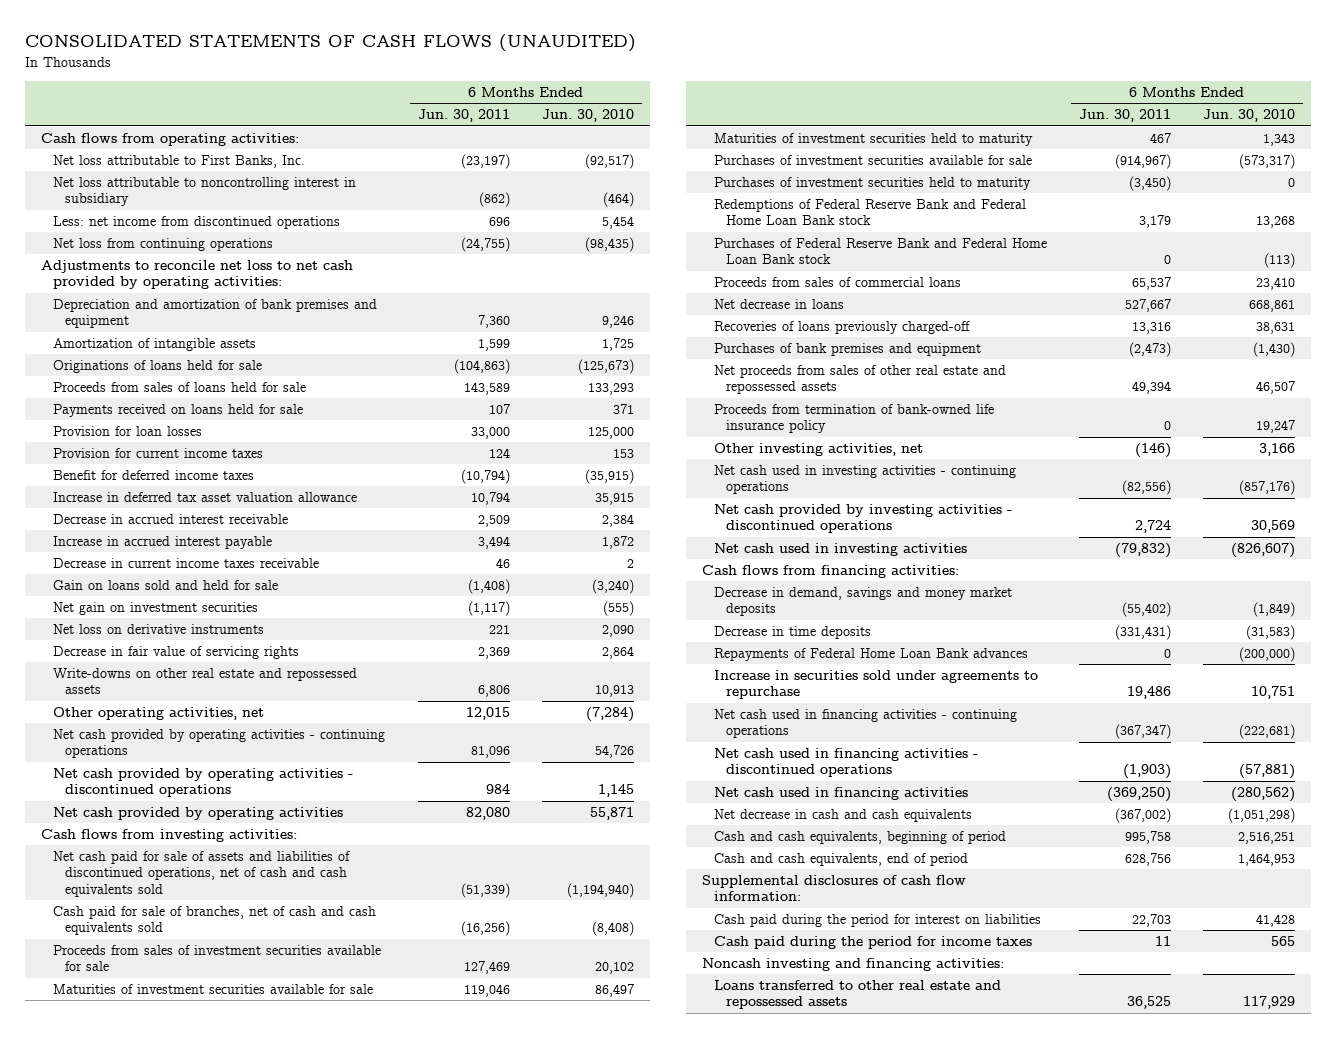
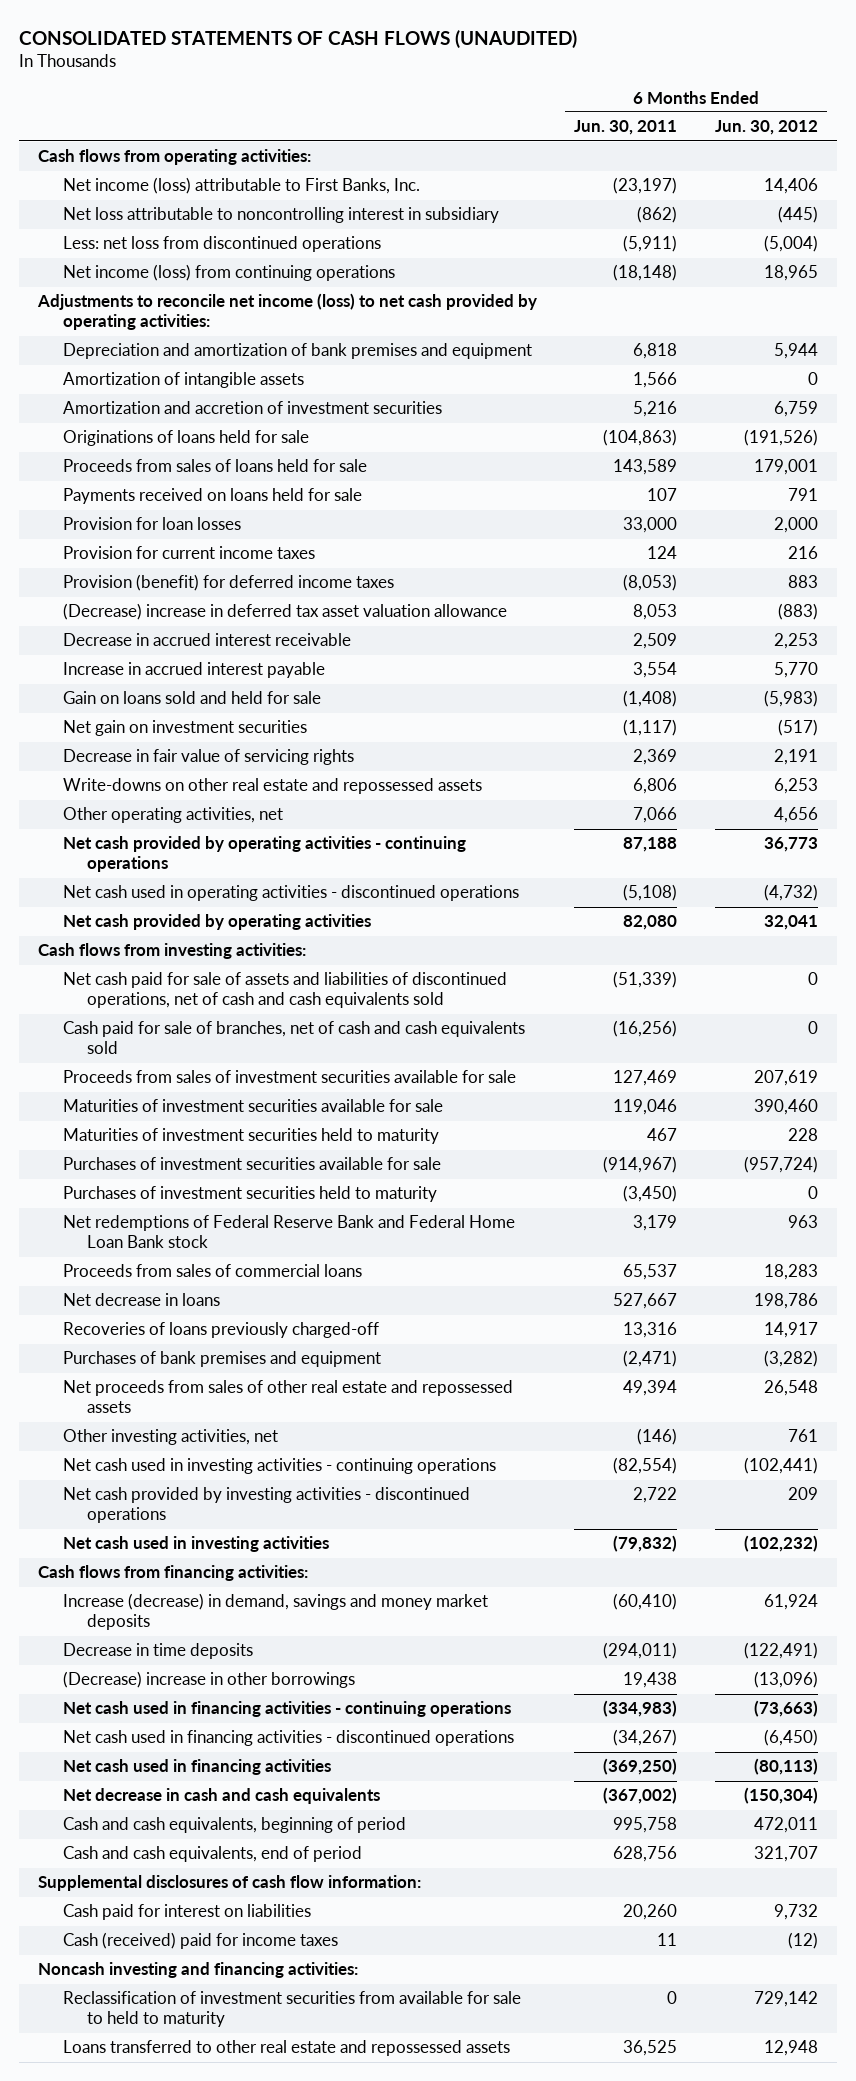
[542,109,635,123] Jun. 30, 2010 -> none
none -> [714,120,818,136] Jun. 30, 2012
[53,155,306,169] Net loss attributable to First Banks, Inc. -> [62,177,420,195] Net income (loss) attributable to First Banks, Inc.
[53,216,341,230] Less: net income from discontinued operations -> [62,236,381,253] Less: net loss from discontinued operations
[489,217,511,227] 696 -> [623,235,678,253] (5,911)
[53,238,274,252] Net loss from continuing operations -> [62,264,395,282] Net income (loss) from continuing operations
[461,237,511,253] (24,755) -> [613,264,678,282] (18,148)
[41,260,354,290] Adjustments to reconcile net loss to net cash provided by operating activities: -> [36,293,537,331] Adjustments to reconcile net income (loss) to net cash provided by operating activities:
[478,315,511,329] 7,360 -> [633,343,678,360] 6,818
[478,339,511,352] 1,599 -> [633,372,678,389] 1,566
none -> [62,401,442,415] Amortization and accretion of investment securities
[53,470,255,481] Benefit for deferred income taxes -> [62,574,394,592] Provision (benefit) for deferred income taxes
[461,469,511,485] (10,794) -> [623,574,678,592] (8,053)
[53,492,358,503] Increase in deferred tax asset valuation allowance -> [62,603,507,621] (Decrease) increase in deferred tax asset valuation allowance
[471,492,511,506] 10,794 -> [633,604,678,621] 8,053
[53,558,320,569] Decrease in current income taxes receivable -> none
[478,536,511,550] 3,494 -> [633,662,678,679] 3,554
[53,624,265,635] Net loss on derivative instruments -> none
[466,707,511,721] 12,015 -> [633,807,678,824] 7,066
[471,746,511,759] 81,096 -> [623,837,678,853] 87,188
[53,768,354,798] Net cash provided by operating activities - discontinued operations -> [62,885,519,902] Net cash used in operating activities - discontinued operations
[486,784,511,795] 984 -> [623,884,678,902] (5,108)
[714,238,1048,265] Purchases of Federal Reserve Bank and Federal Home Loan Bank stock -> none
[714,199,1027,226] Redemptions of Federal Reserve Bank and Federal Home Loan Bank stock -> [62,1215,515,1249] Net redemptions of Federal Reserve Bank and Federal Home Loan Bank stock
[1129,342,1172,358] (2,473) -> [623,1350,678,1368] (2,471)
[714,404,995,434] Proceeds from termination of bank-owned life insurance policy -> none
[1122,480,1172,496] (82,556) -> [613,1457,678,1475] (82,554)
[1135,520,1172,534] 2,724 -> [633,1487,678,1504] 2,722
[714,648,1029,662] Repayments of Federal Home Loan Bank advances -> none
[714,670,1039,700] Increase in securities sold under agreements to repurchase -> none
[714,587,1013,617] Decrease in demand, savings and money market deposits -> [62,1593,488,1631] Increase (decrease) in demand, savings and money market deposits
[1122,602,1172,618] (55,402) -> [613,1593,678,1611] (60,410)
[1115,625,1172,641] (331,431) -> [603,1642,678,1660] (294,011)
none -> [62,1671,355,1689] (Decrease) increase in other borrowings
[1115,724,1172,740] (367,347) -> [603,1700,678,1718] (334,983)
[1123,764,1172,780] (1,903) -> [613,1729,678,1747] (34,267)
[714,914,1042,928] Cash paid during the period for interest on liabilities -> [62,1904,311,1921] Cash paid for interest on liabilities
[1132,914,1172,928] 22,703 -> [623,1904,678,1921] 20,260
[714,936,1033,950] Cash paid during the period for income taxes -> [62,1932,338,1950] Cash (received) paid for income taxes
none -> [62,1991,521,2028] Reclassification of investment securities from available for sale to held to maturity

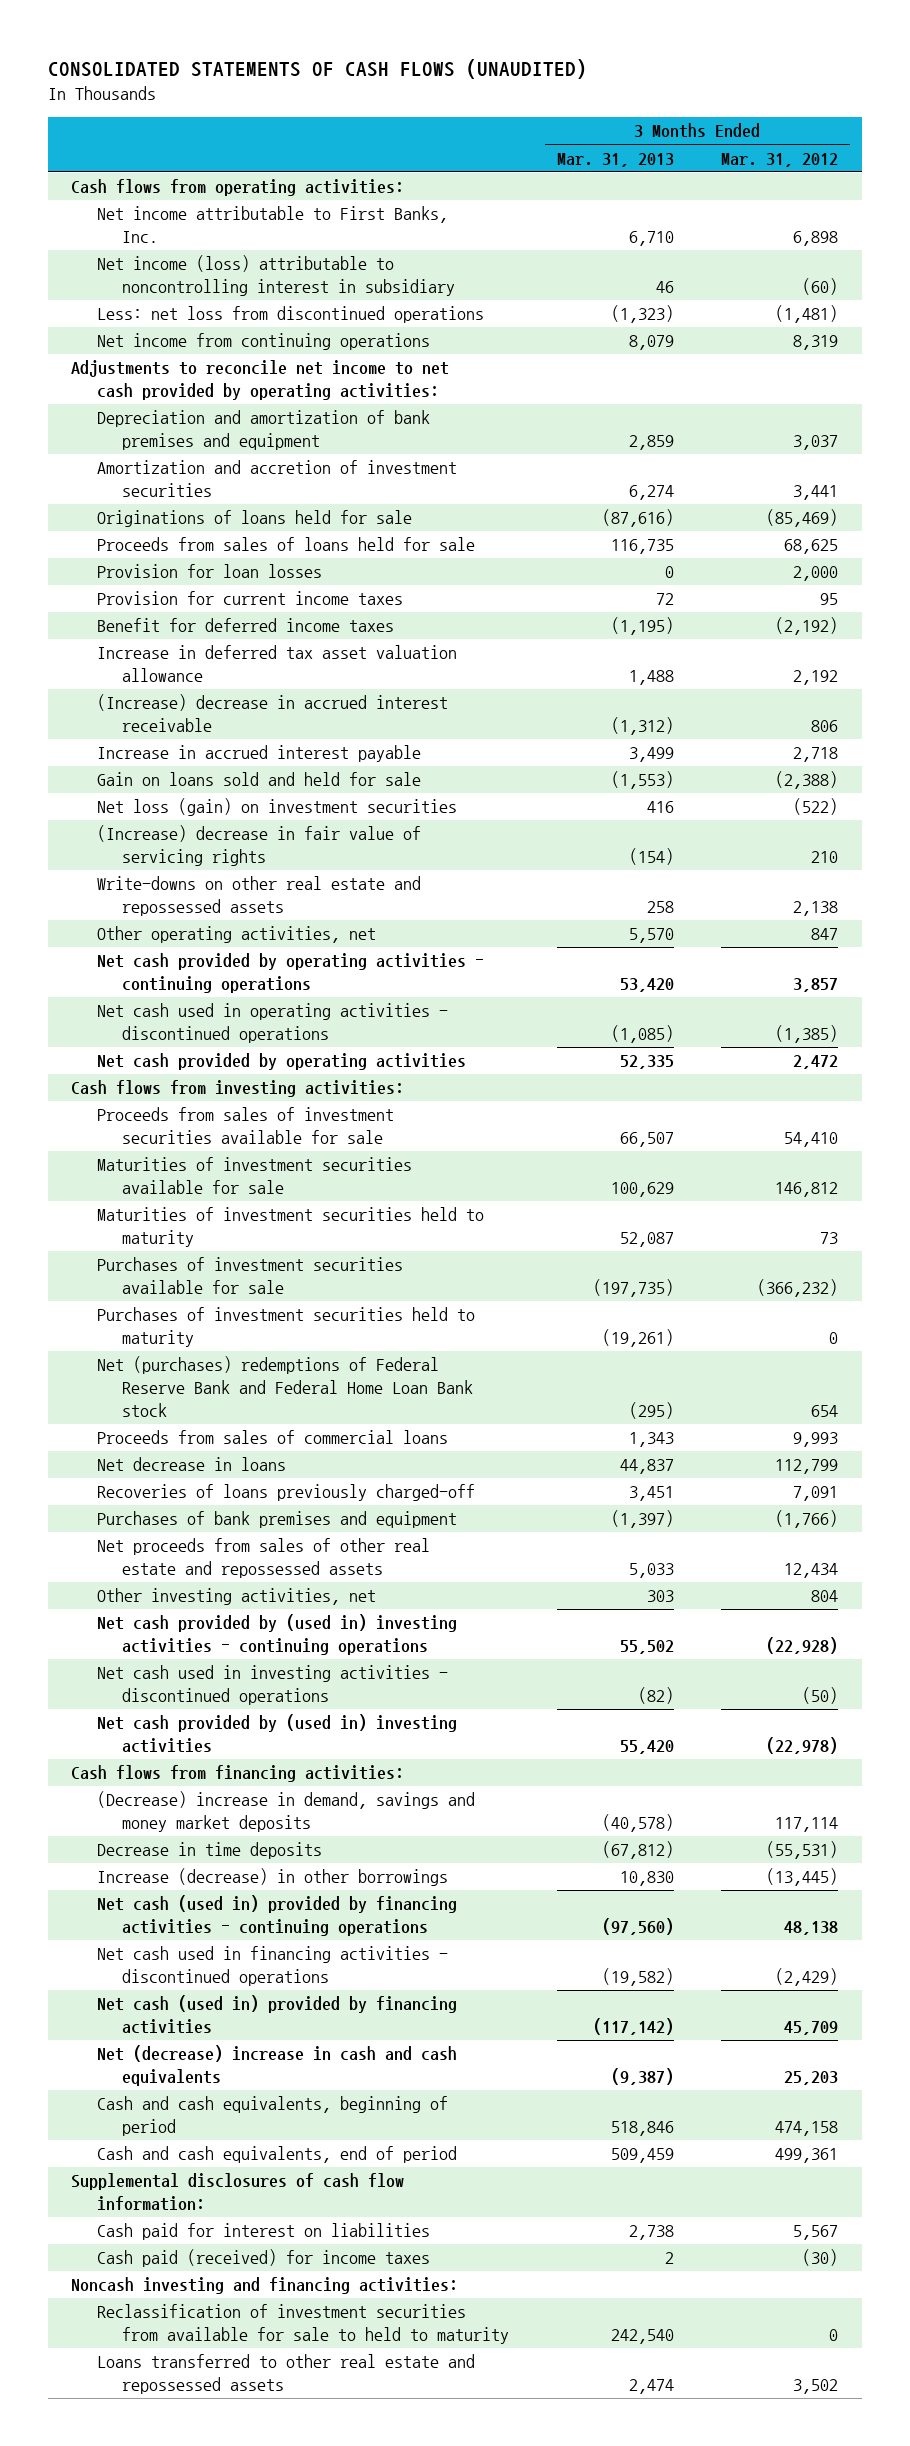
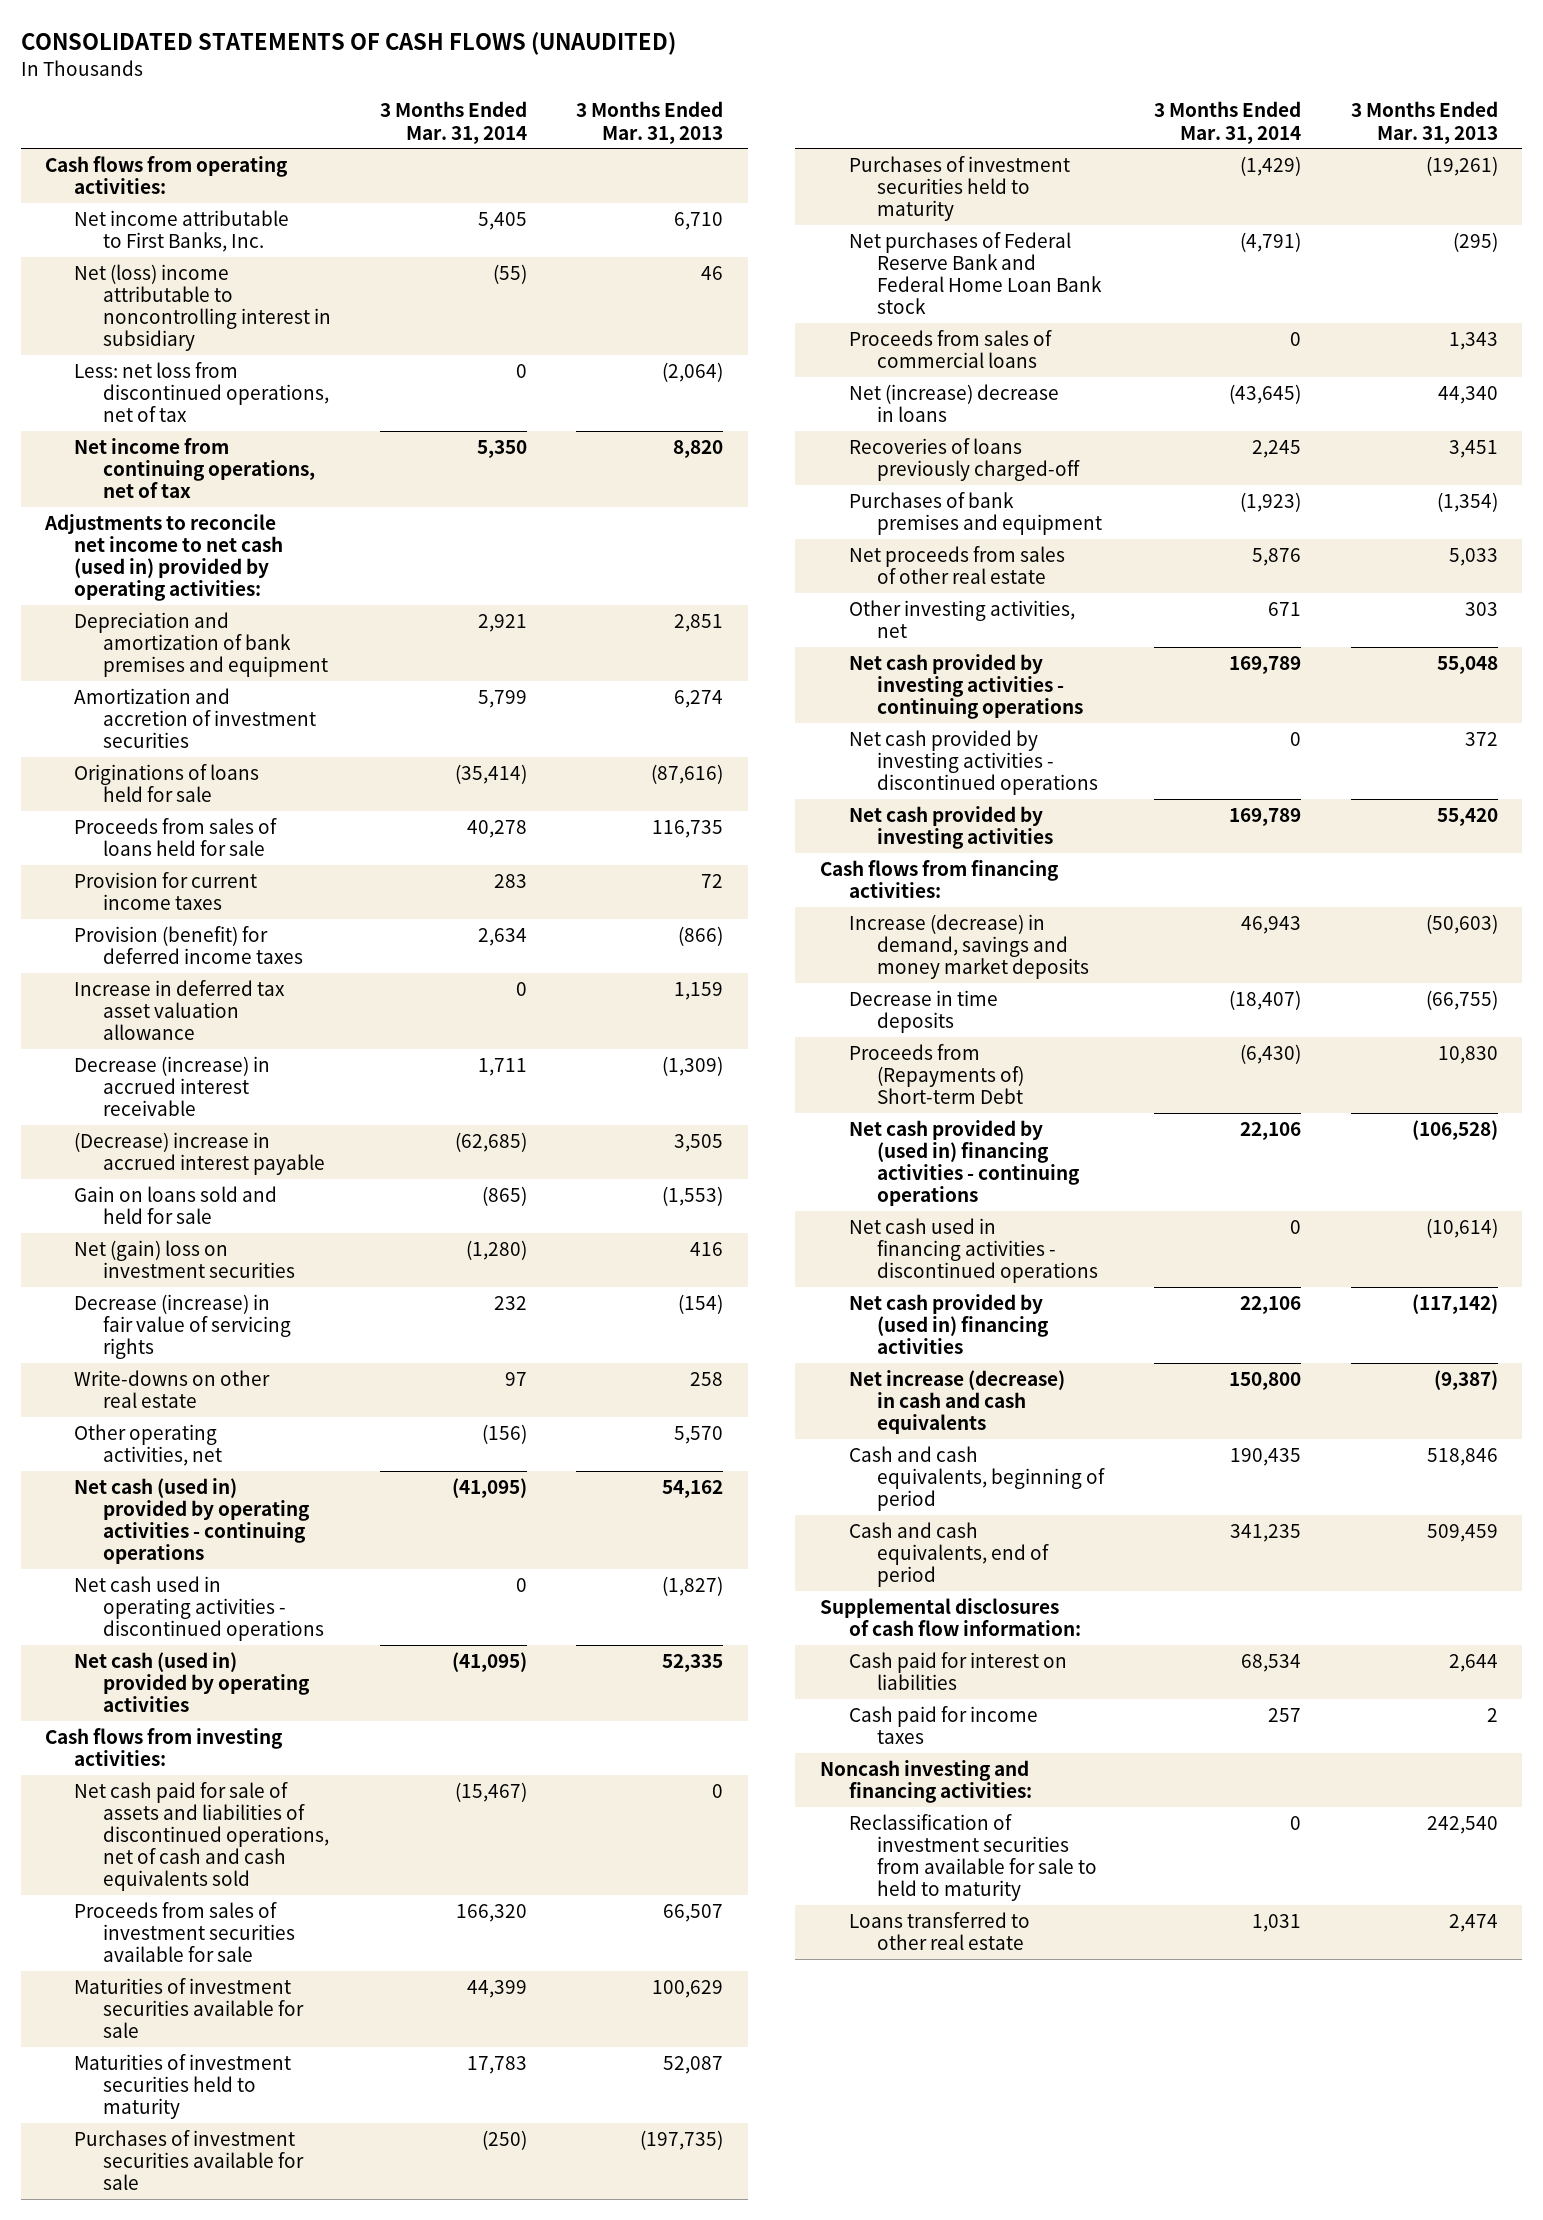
[721,152,839,167] Mar. 31, 2012 -> none
none -> [379,101,527,144] 3 Months Ended Mar. 31, 2014
[96,255,456,297] Net income (loss) attributable to noncontrolling interest in subsidiary -> [73,263,331,351] Net (loss) income attributable to noncontrolling interest in subsidiary
[96,306,484,324] Less: net loss from discontinued operations -> [73,361,329,422] Less: net loss from discontinued operations, net of tax
[610,305,674,324] (1,323) -> [662,361,724,382] (2,064)
[96,333,430,351] Net income from continuing operations -> [73,437,315,498] Net income from continuing operations, net of tax
[628,335,674,351] 8,079 -> [673,439,724,458] 8,820
[71,360,450,401] Adjustments to reconcile net income to net cash provided by operating activities: -> [44,513,283,601] Adjustments to reconcile net income to net cash (used in) provided by operating activities:
[628,435,674,451] 2,859 -> [674,613,724,632] 2,851
[96,564,322,579] Provision for loan losses -> none
[96,618,394,633] Benefit for deferred income taxes -> [73,925,303,964] Provision (benefit) for deferred income taxes
[610,617,674,636] (1,195) -> [678,925,724,946] (866)
[628,670,674,686] 1,488 -> [674,981,724,1000] 1,159
[96,694,448,733] (Increase) decrease in accrued interest receivable -> [73,1055,270,1116] Decrease (increase) in accrued interest receivable
[610,717,674,736] (1,312) -> [662,1055,724,1076] (1,309)
[96,745,421,763] Increase in accrued interest payable -> [73,1131,325,1175] (Decrease) increase in accrued interest payable
[628,747,674,763] 3,499 -> [674,1133,724,1152] 3,505
[96,798,457,817] Net loss (gain) on investment securities -> [73,1239,295,1278] Net (gain) loss on investment securities
[96,825,421,867] (Increase) decrease in fair value of servicing rights -> [73,1293,291,1359] Decrease (increase) in fair value of servicing rights
[96,876,421,917] Write-downs on other real estate and repossessed assets -> [73,1369,270,1408] Write-downs on other real estate
[96,953,484,994] Net cash provided by operating activities - continuing operations -> [73,1477,310,1564] Net cash (used in) provided by operating activities - continuing operations
[619,978,674,993] 53,420 -> [662,1479,724,1498] 54,162
[610,1025,674,1044] (1,085) -> [662,1575,724,1596] (1,827)
[96,1053,466,1071] Net cash provided by operating activities -> [73,1651,310,1712] Net cash (used in) provided by operating activities
none -> [73,1781,329,1891] Net cash paid for sale of assets and liabilities of discontinued operations, net of cash and cash equivalents sold
[96,1356,474,1417] Net (purchases) redemptions of Federal Reserve Bank and Federal Home Loan Bank stock -> [848,231,1103,314] Net purchases of Federal Reserve Bank and Federal Home Loan Bank stock
[96,1457,286,1472] Net decrease in loans -> [848,383,1059,422] Net (increase) decrease in loans
[619,1459,674,1475] 44,837 -> [1437,385,1498,404] 44,340
[610,1510,674,1529] (1,397) -> [1436,491,1498,512] (1,354)
[96,1538,430,1579] Net proceeds from sales of other real estate and repossessed assets -> [848,545,1065,584] Net proceeds from sales of other real estate
[96,1614,457,1656] Net cash provided by (used in) investing activities - continuing operations -> [848,653,1084,719] Net cash provided by investing activities - continuing operations
[619,1640,674,1655] 55,502 -> [1436,655,1498,674] 55,048
[96,1665,448,1706] Net cash used in investing activities - discontinued operations -> [848,729,1099,795] Net cash provided by investing activities - discontinued operations
[637,1687,674,1705] (82) -> [1464,731,1498,746] 372
[96,1714,457,1754] Net cash provided by (used in) investing activities -> [848,805,1054,849] Net cash provided by investing activities
[96,1791,475,1833] (Decrease) increase in demand, savings and money market deposits -> [848,913,1090,979] Increase (decrease) in demand, savings and money market deposits
[601,1814,674,1833] (40,578) -> [1425,913,1498,934] (50,603)
[601,1841,674,1860] (67,812) -> [1425,989,1498,1010] (66,755)
[96,1868,448,1887] Increase (decrease) in other borrowings -> [848,1043,1025,1104] Proceeds from (Repayments of) Short-term Debt
[96,1895,457,1937] Net cash (used in) provided by financing activities - continuing operations -> [848,1119,1081,1206] Net cash provided by (used in) financing activities - continuing operations
[601,1918,674,1936] (97,560) -> [1411,1119,1498,1140] (106,528)
[601,1968,674,1987] (19,582) -> [1425,1217,1498,1238] (10,614)
[96,1995,457,2035] Net cash (used in) provided by financing activities -> [848,1293,1050,1354] Net cash provided by (used in) financing activities
[96,2045,457,2087] Net (decrease) increase in cash and cash equivalents -> [848,1369,1065,1434] Net increase (decrease) in cash and cash equivalents
[628,2225,674,2241] 2,738 -> [1448,1653,1498,1672] 2,644
[96,2249,430,2268] Cash paid (received) for income taxes -> [848,1705,1038,1744] Cash paid for income taxes
[96,2354,475,2395] Loans transferred to other real estate and repossessed assets -> [848,1911,1030,1950] Loans transferred to other real estate

